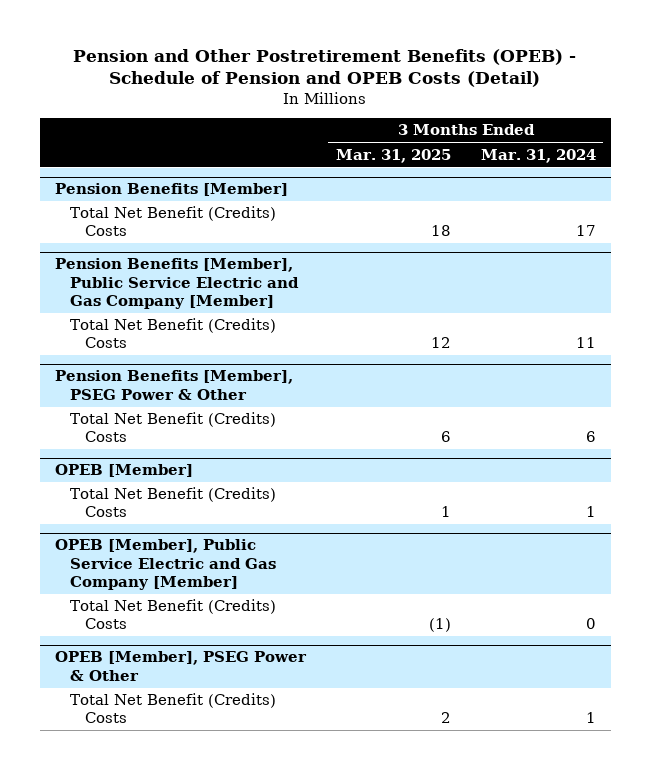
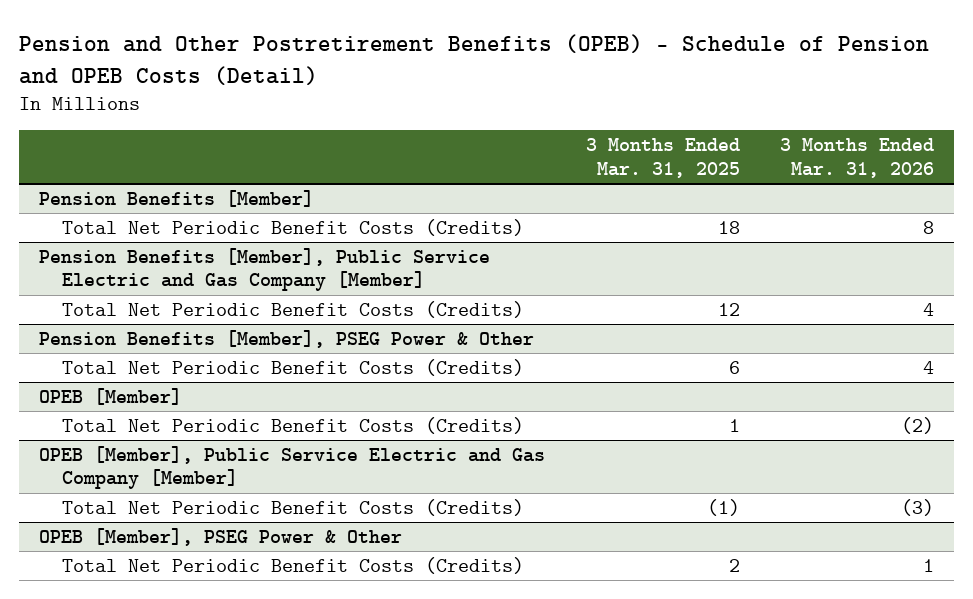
[480,148,596,163] Mar. 31, 2024 -> none
none -> [779,138,934,178] 3 Months Ended Mar. 31, 2026
[70,206,277,237] Total Net Benefit (Credits) Costs -> [62,218,525,236] Total Net Periodic Benefit Costs (Credits)
[70,318,277,349] Total Net Benefit (Credits) Costs -> [62,300,525,318] Total Net Periodic Benefit Costs (Credits)
[70,412,277,443] Total Net Benefit (Credits) Costs -> [62,358,525,376] Total Net Periodic Benefit Costs (Credits)
[70,487,277,518] Total Net Benefit (Credits) Costs -> [62,416,525,434] Total Net Periodic Benefit Costs (Credits)
[70,599,277,630] Total Net Benefit (Credits) Costs -> [62,498,525,516] Total Net Periodic Benefit Costs (Credits)
[70,693,277,724] Total Net Benefit (Credits) Costs -> [62,556,525,574] Total Net Periodic Benefit Costs (Credits)

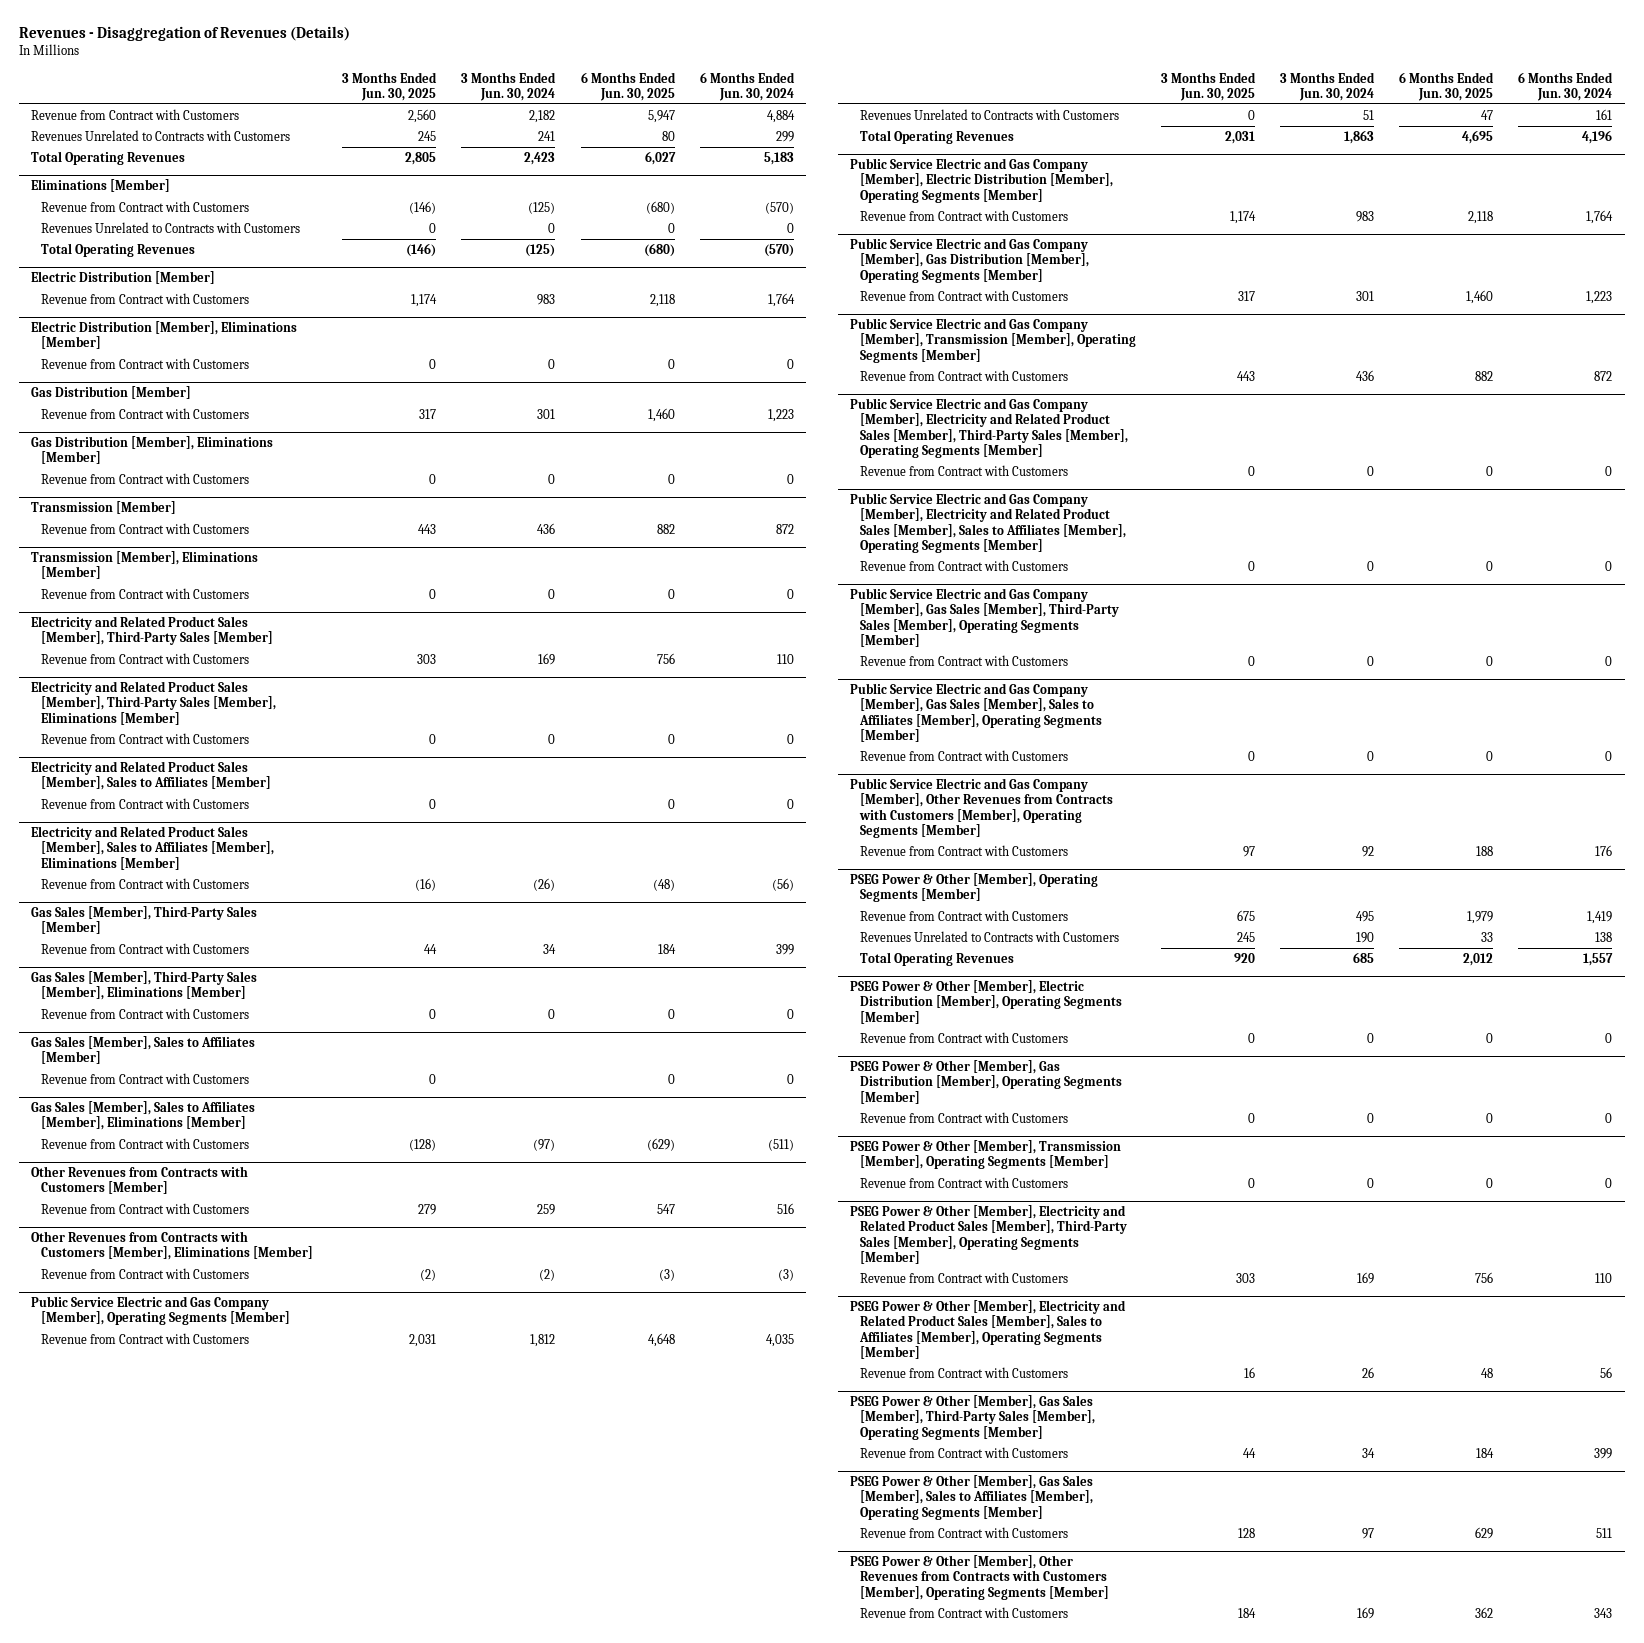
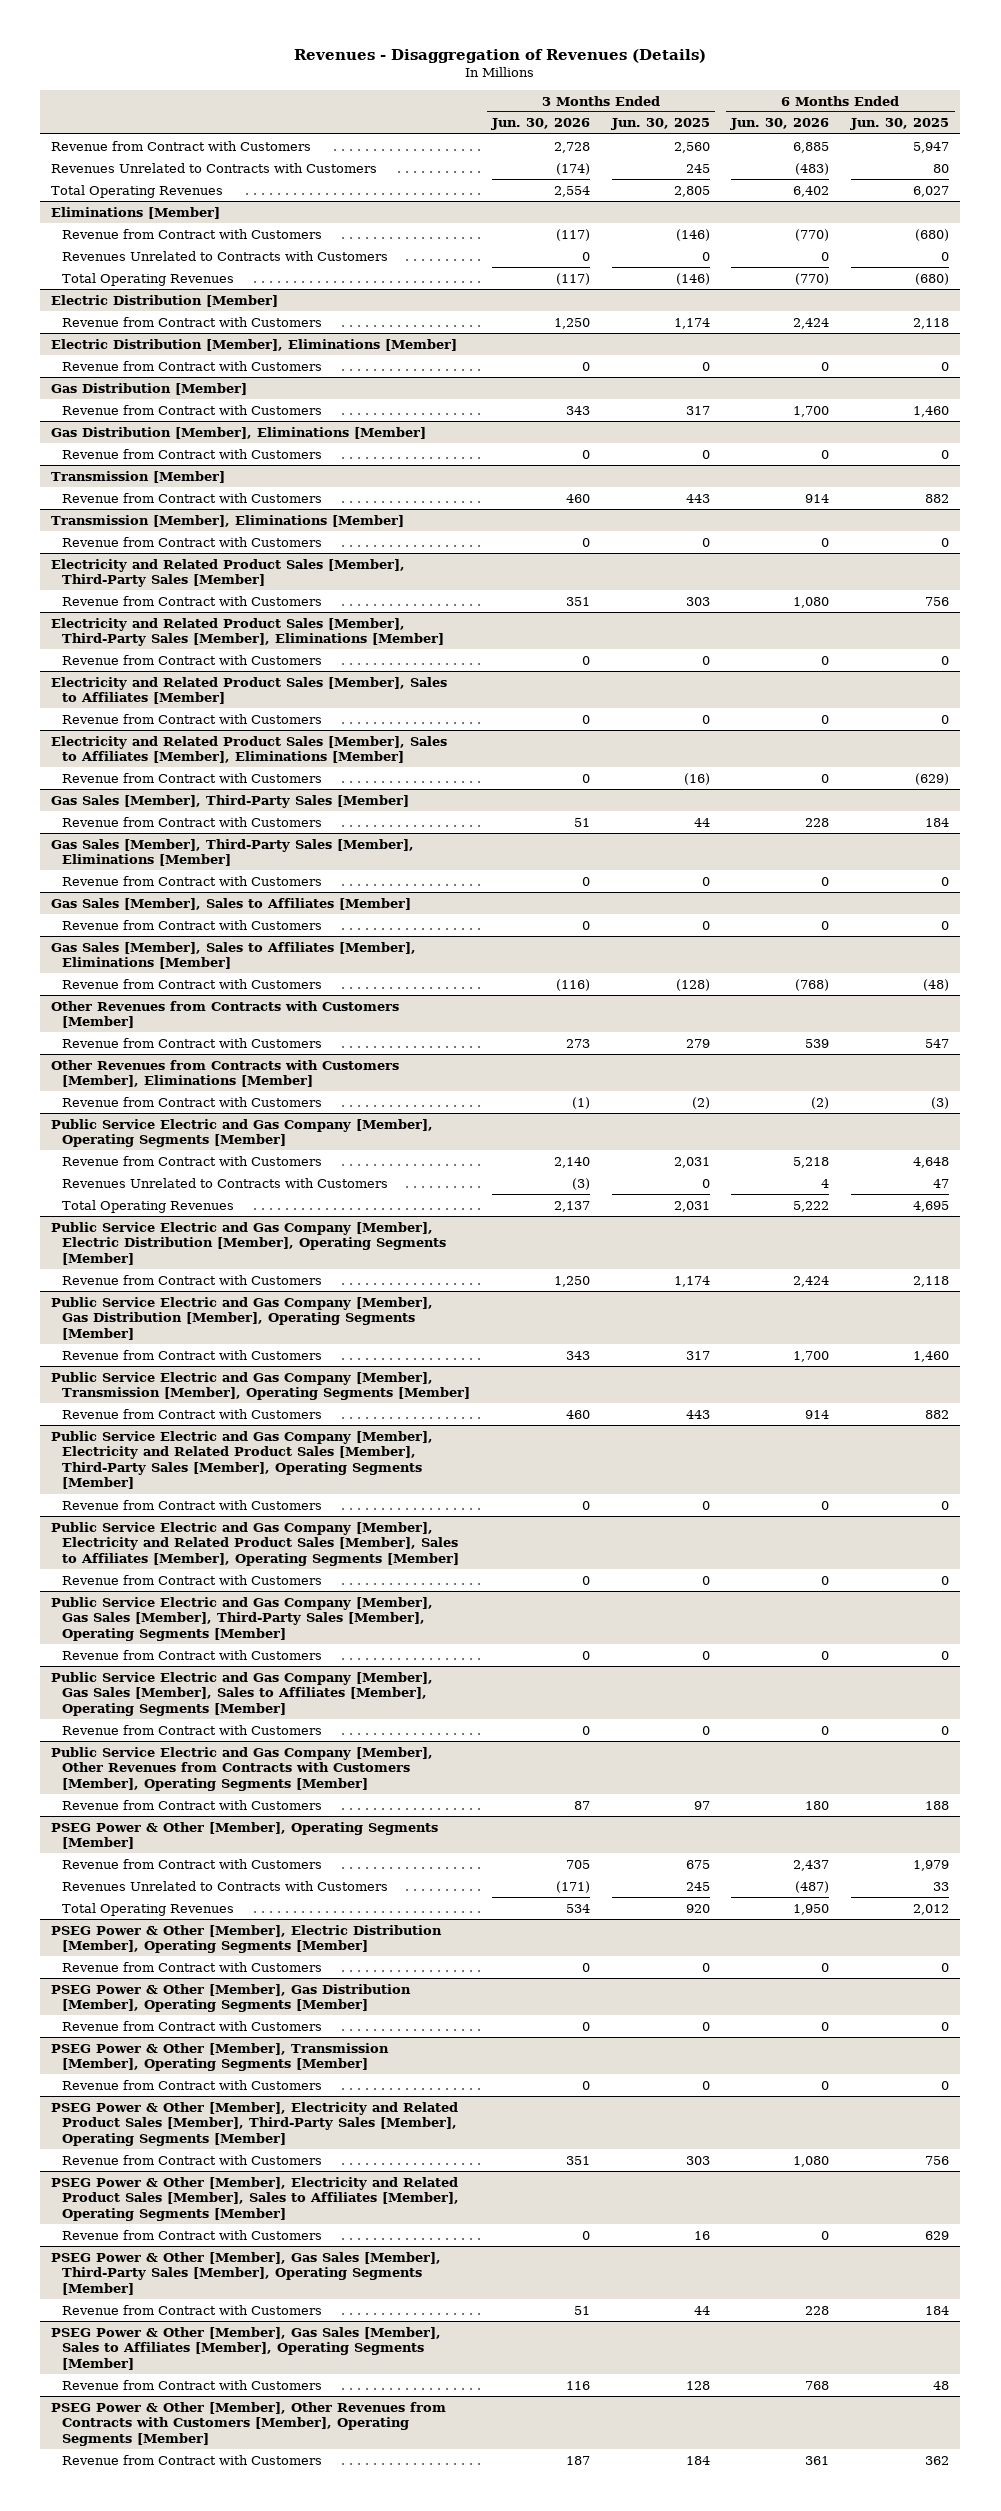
[461,71,557,101] 3 Months Ended Jun. 30, 2024 -> none
[699,71,795,101] 6 Months Ended Jun. 30, 2024 -> none
none -> [491,118,591,131] Jun. 30, 2026
none -> [730,118,830,131] Jun. 30, 2026
[652,878,675,891] (48) -> [915,772,950,785] (629)
[646,1137,675,1151] (629) -> [923,978,950,991] (48)
[1481,1367,1494,1378] 48 -> [925,2230,950,2240] 629
[1475,1526,1494,1539] 629 -> [933,2380,950,2390] 48

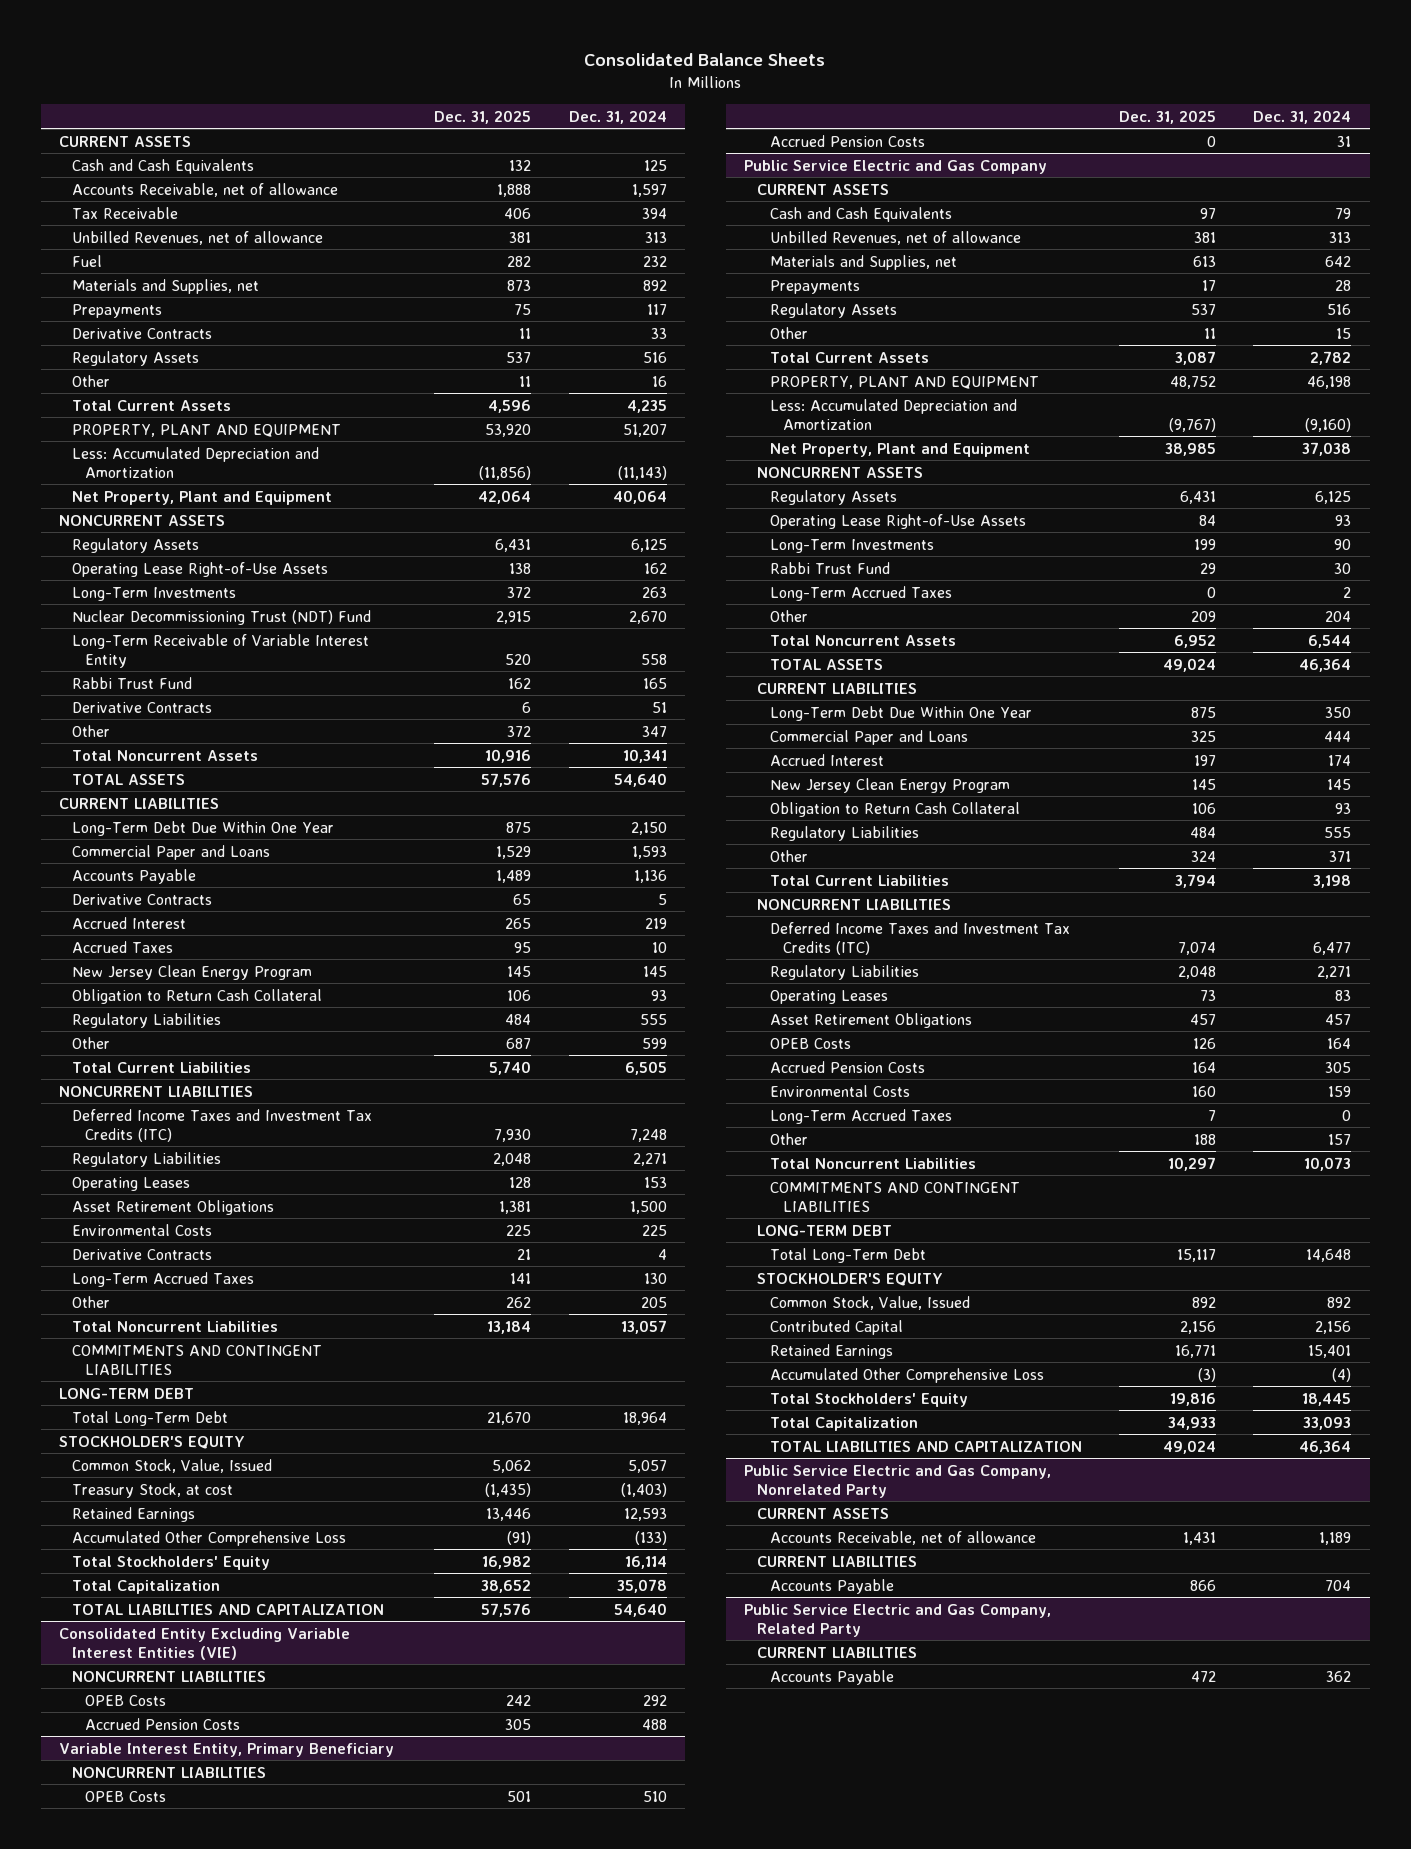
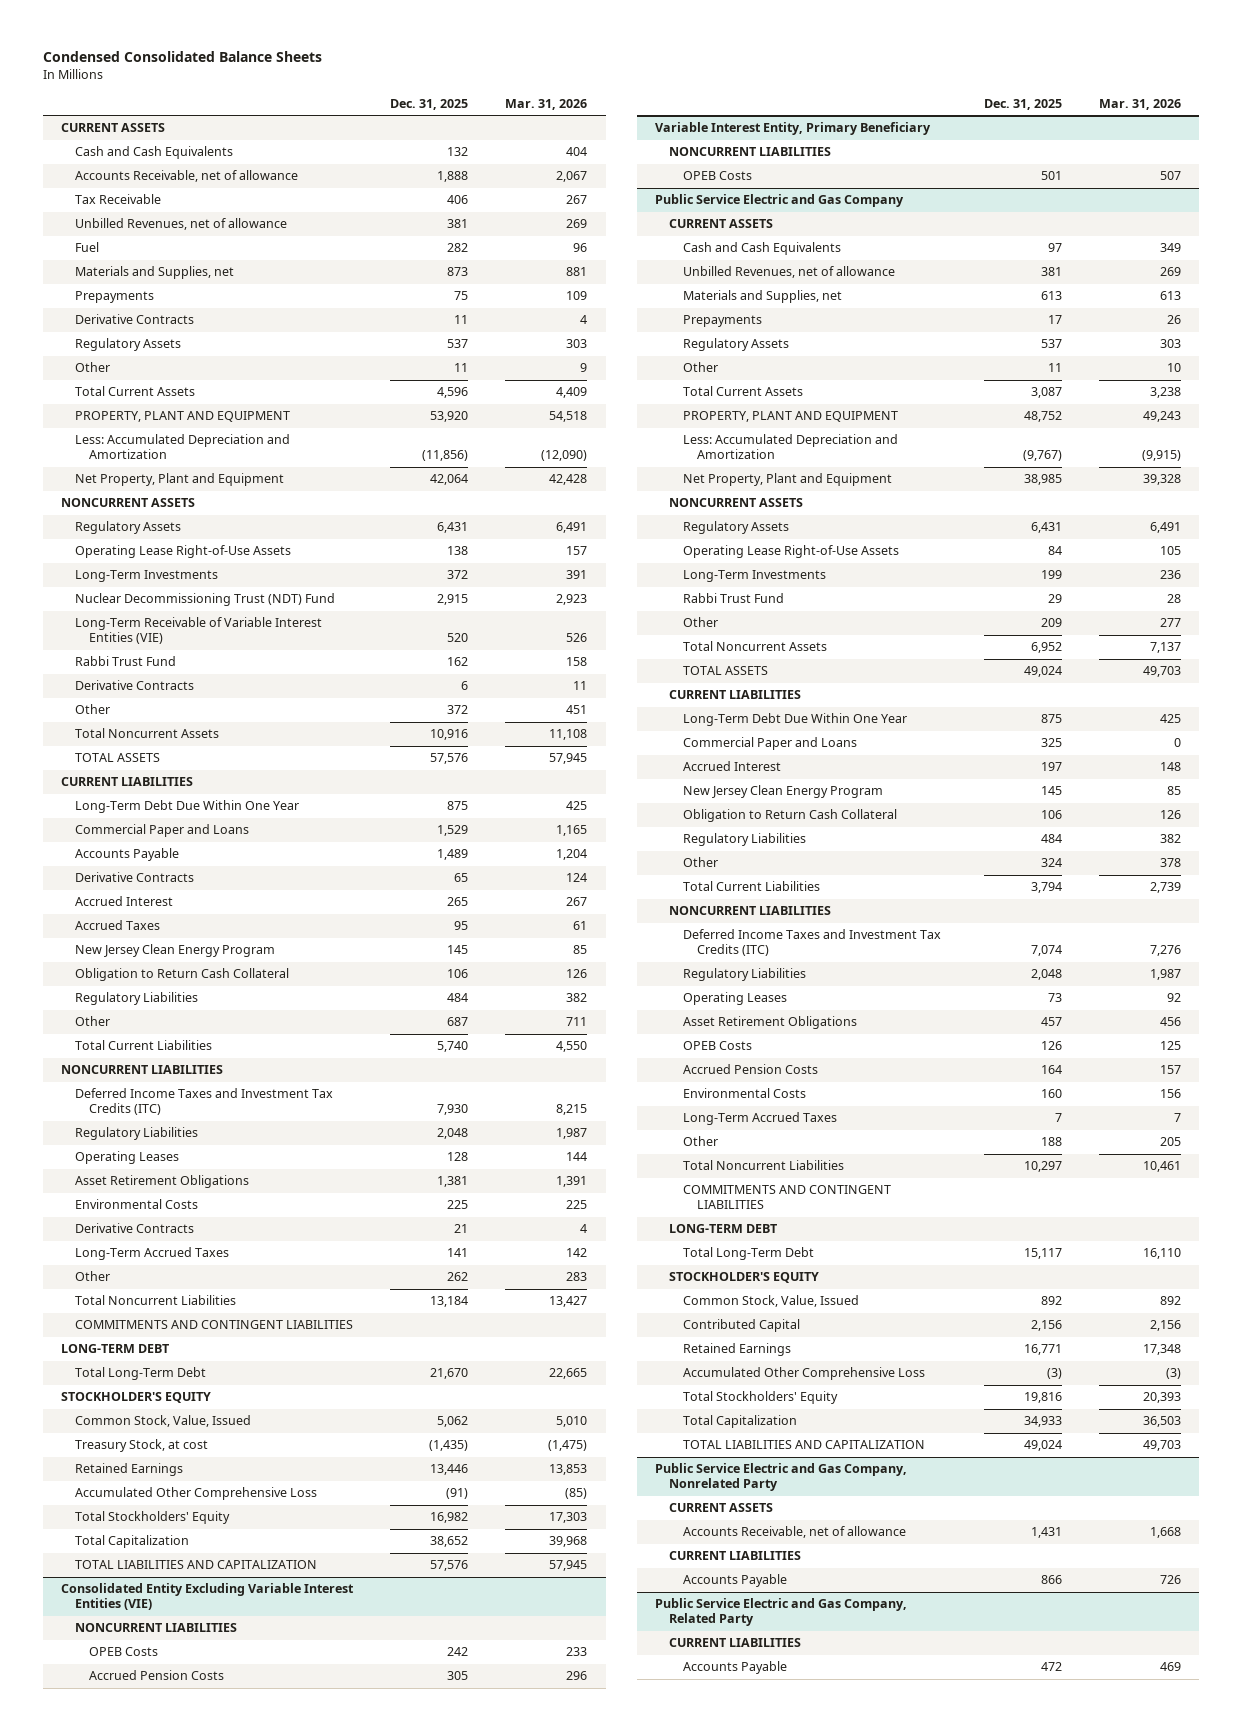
[584,52,826,66] Consolidated Balance Sheets -> [42,51,322,63] Condensed Consolidated Balance Sheets
[568,109,667,124] Dec. 31, 2024 -> none
none -> [505,98,588,110] Mar. 31, 2026
[72,633,370,668] Long-Term Receivable of Variable Interest Entity -> [75,617,323,645] Long-Term Receivable of Variable Interest Entities (VIE)
[770,134,926,147] Accrued Pension Costs -> none
[770,585,953,601] Long-Term Accrued Taxes -> none

